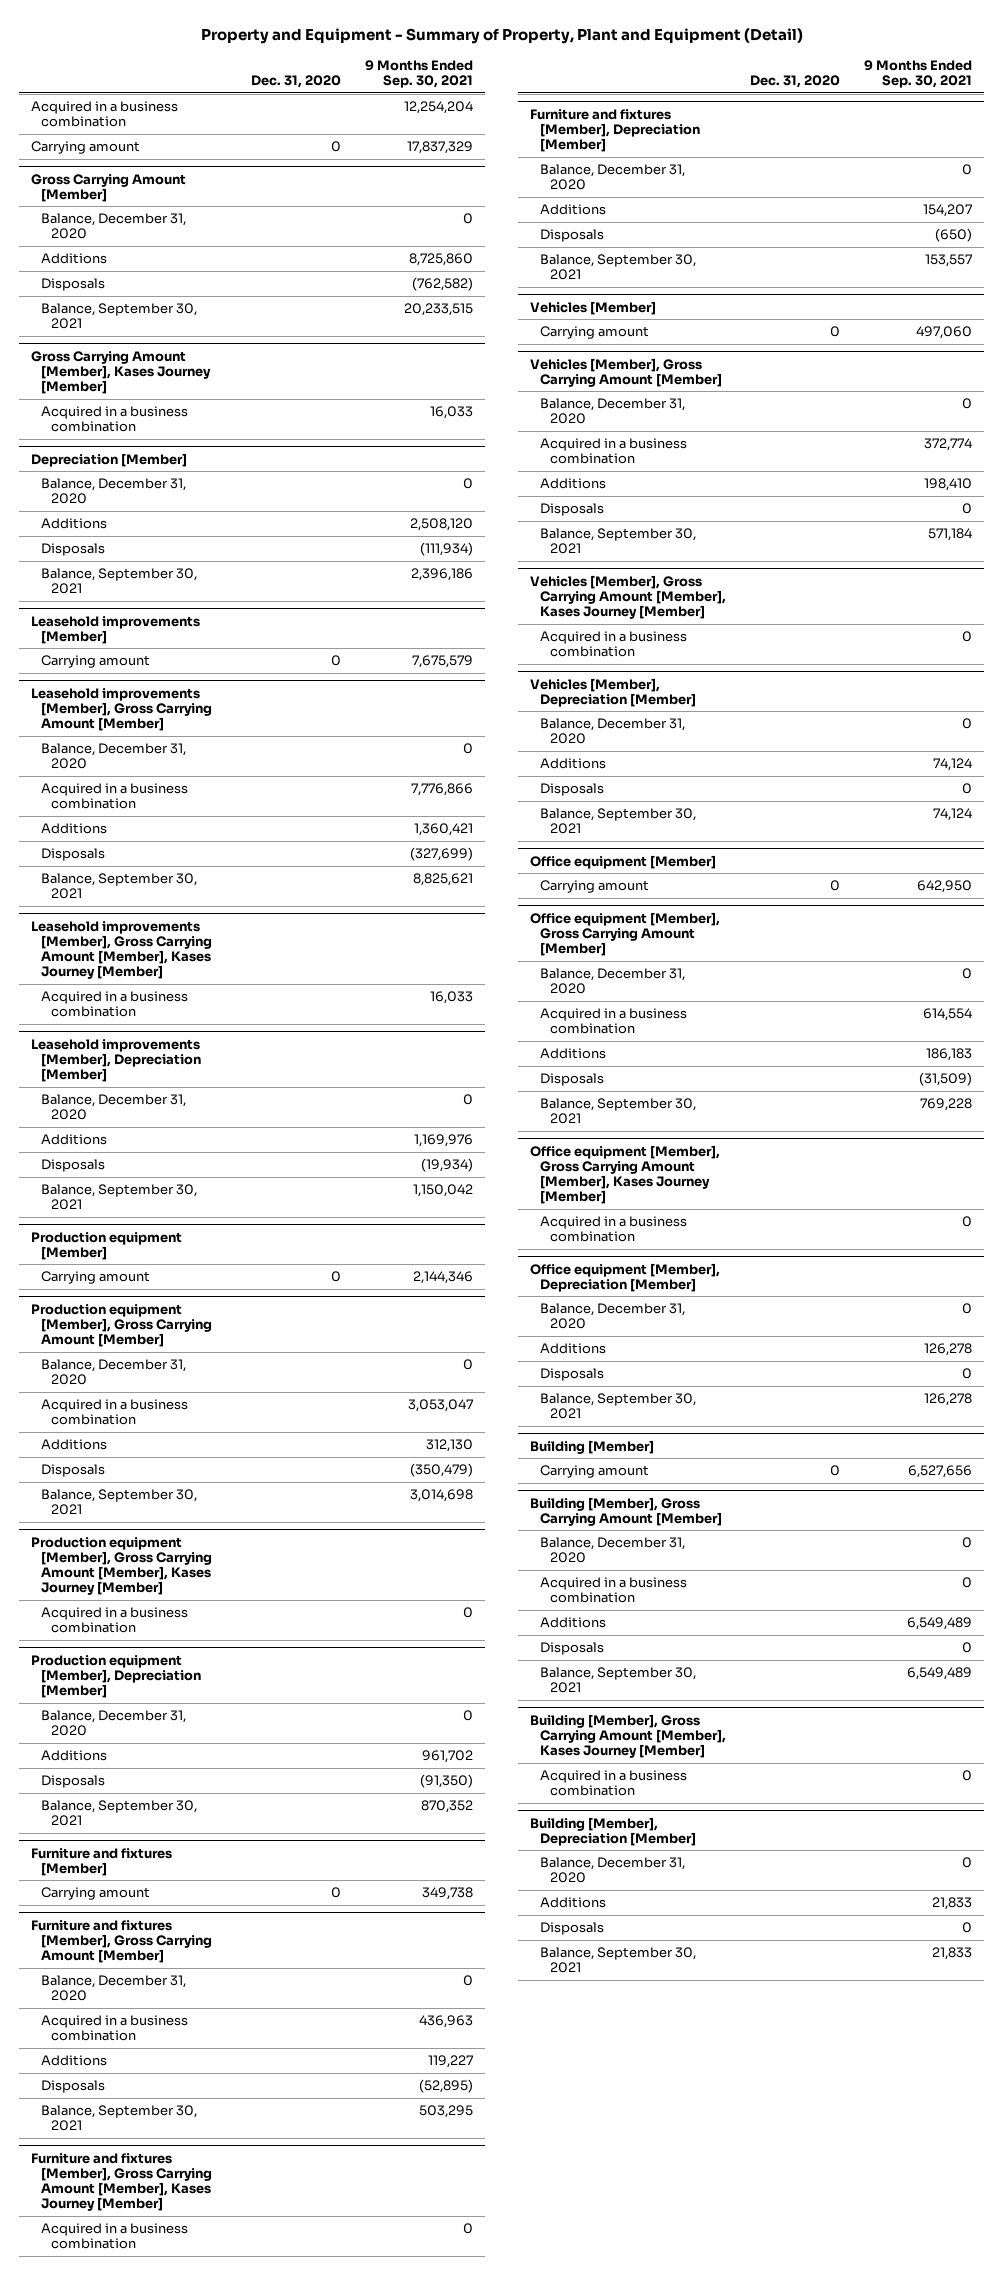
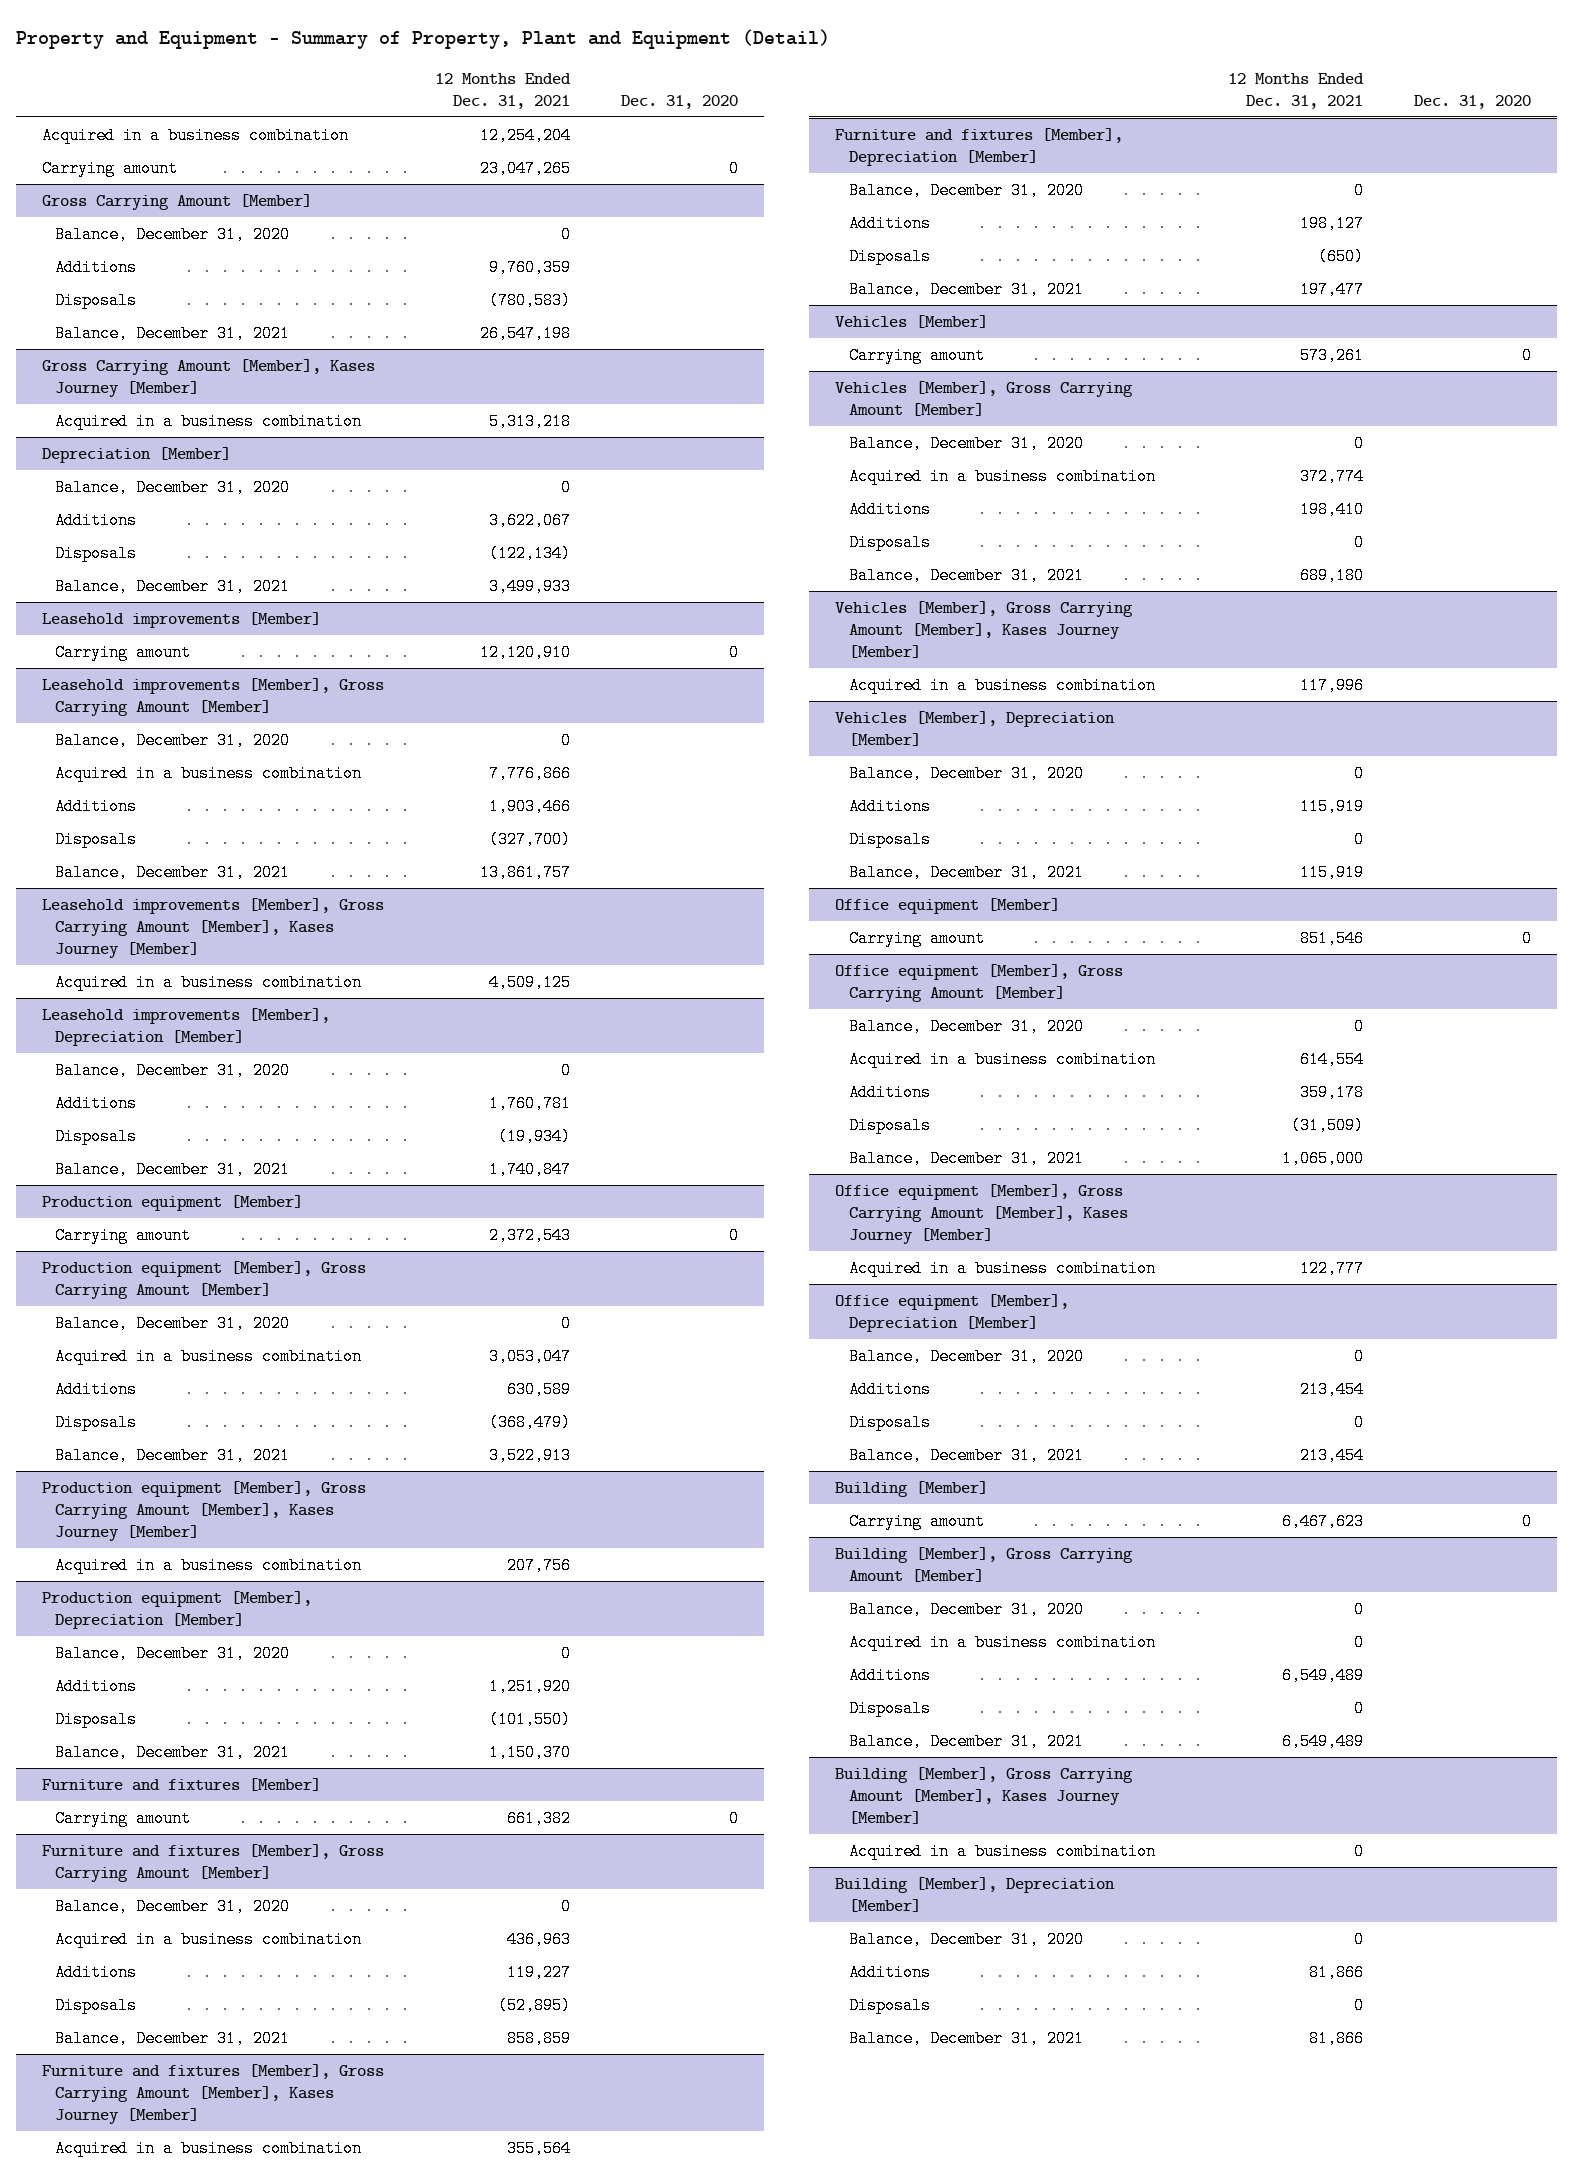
[365,60,474,89] 9 Months Ended Sep. 30, 2021 -> none
none -> [434,73,571,109] 12 Months Ended Dec. 31, 2021
[41,303,198,330] Balance, September 30, 2021 -> [55,325,291,343] Balance, December 31, 2021
[41,568,198,595] Balance, September 30, 2021 -> [55,578,291,596] Balance, December 31, 2021
[41,873,198,900] Balance, September 30, 2021 -> [55,864,291,882] Balance, December 31, 2021
[41,1184,198,1211] Balance, September 30, 2021 -> [55,1161,291,1179] Balance, December 31, 2021
[41,1489,198,1516] Balance, September 30, 2021 -> [55,1447,291,1465] Balance, December 31, 2021
[41,1800,198,1827] Balance, September 30, 2021 -> [55,1744,291,1762] Balance, December 31, 2021
[41,2105,198,2132] Balance, September 30, 2021 -> [55,2030,291,2048] Balance, December 31, 2021
[540,254,697,281] Balance, September 30, 2021 -> [848,281,1084,299] Balance, December 31, 2021
[540,528,697,555] Balance, September 30, 2021 -> [848,567,1084,585] Balance, December 31, 2021
[540,808,697,835] Balance, September 30, 2021 -> [848,864,1084,882] Balance, December 31, 2021
[540,1098,697,1125] Balance, September 30, 2021 -> [848,1150,1084,1168] Balance, December 31, 2021
[540,1393,697,1420] Balance, September 30, 2021 -> [848,1447,1084,1465] Balance, December 31, 2021
[540,1667,697,1694] Balance, September 30, 2021 -> [848,1733,1084,1751] Balance, December 31, 2021
[540,1947,697,1974] Balance, September 30, 2021 -> [848,2030,1084,2048] Balance, December 31, 2021

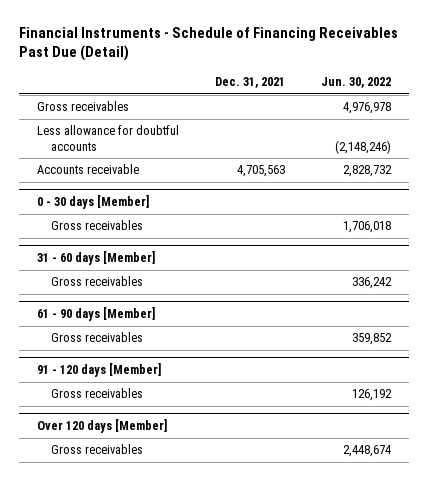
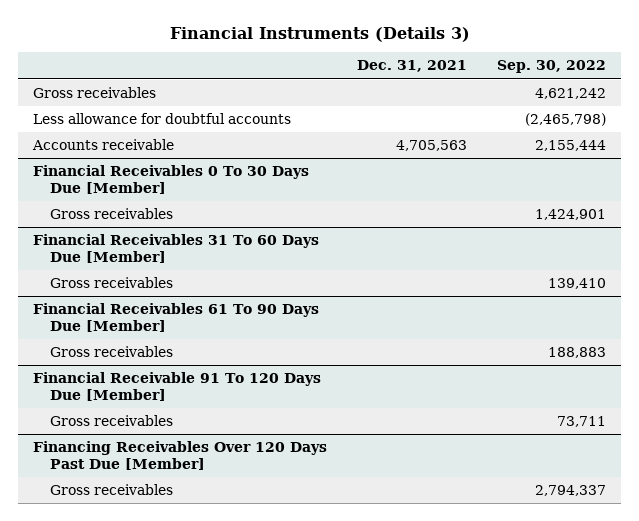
[18,26,398,62] Financial Instruments - Schedule of Financing Receivables Past Due (Detail) -> [169,26,470,42] Financial Instruments (Details 3)
[320,77,391,89] Jun. 30, 2022 -> none
none -> [497,60,607,74] Sep. 30, 2022
[36,195,149,210] 0 - 30 days [Member] -> [32,165,309,195] Financial Receivables 0 To 30 Days Due [Member]
[36,251,155,266] 31 - 60 days [Member] -> [32,234,319,264] Financial Receivables 31 To 60 Days Due [Member]
[36,307,155,322] 61 - 90 days [Member] -> [32,303,319,333] Financial Receivables 61 To 90 Days Due [Member]
[36,363,161,378] 91 - 120 days [Member] -> [32,372,321,402] Financial Receivable 91 To 120 Days Due [Member]
[36,419,167,434] Over 120 days [Member] -> [32,441,327,471] Financing Receivables Over 120 Days Past Due [Member]

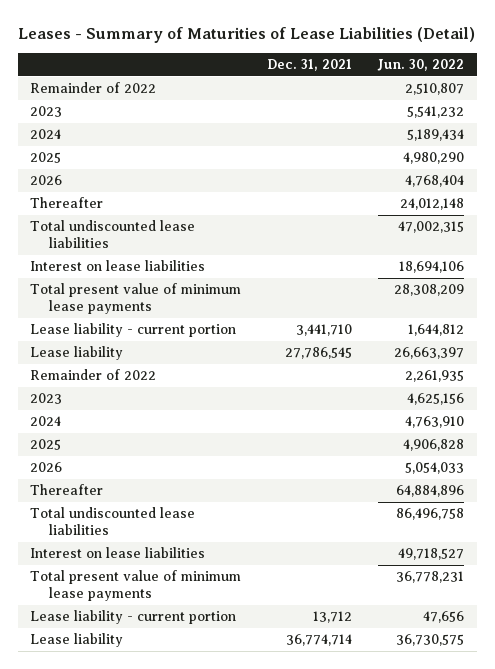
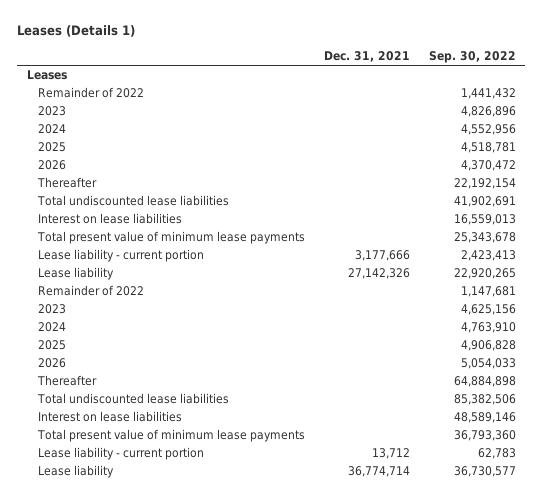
[17,27,475,44] Leases - Summary of Maturities of Lease Liabilities (Detail) -> [17,25,136,38] Leases (Details 1)
[377,59,465,72] Jun. 30, 2022 -> none
none -> [428,51,516,64] Sep. 30, 2022
none -> [26,70,67,81] Leases
[296,324,353,337] 3,441,710 -> [354,250,410,262] 3,177,666
[285,347,353,360] 27,786,545 -> [347,268,410,280] 27,142,326

